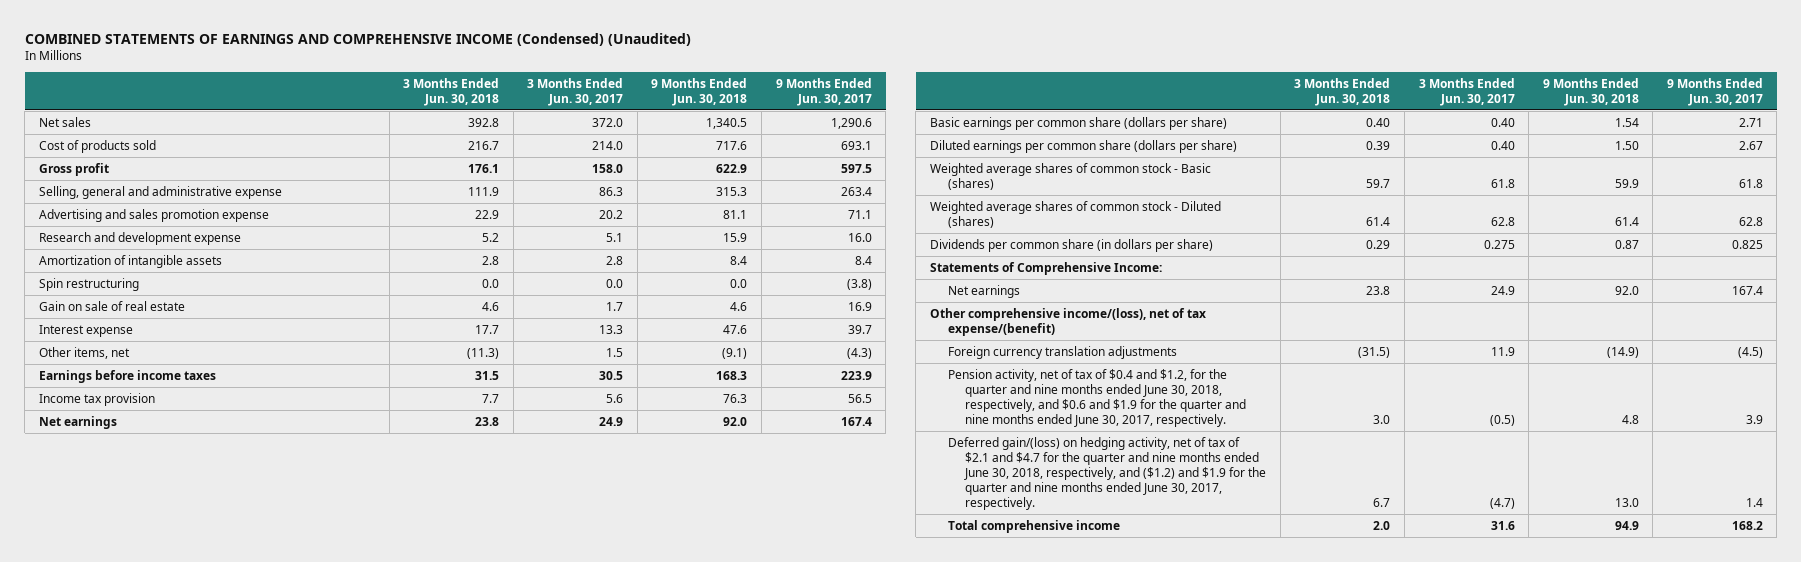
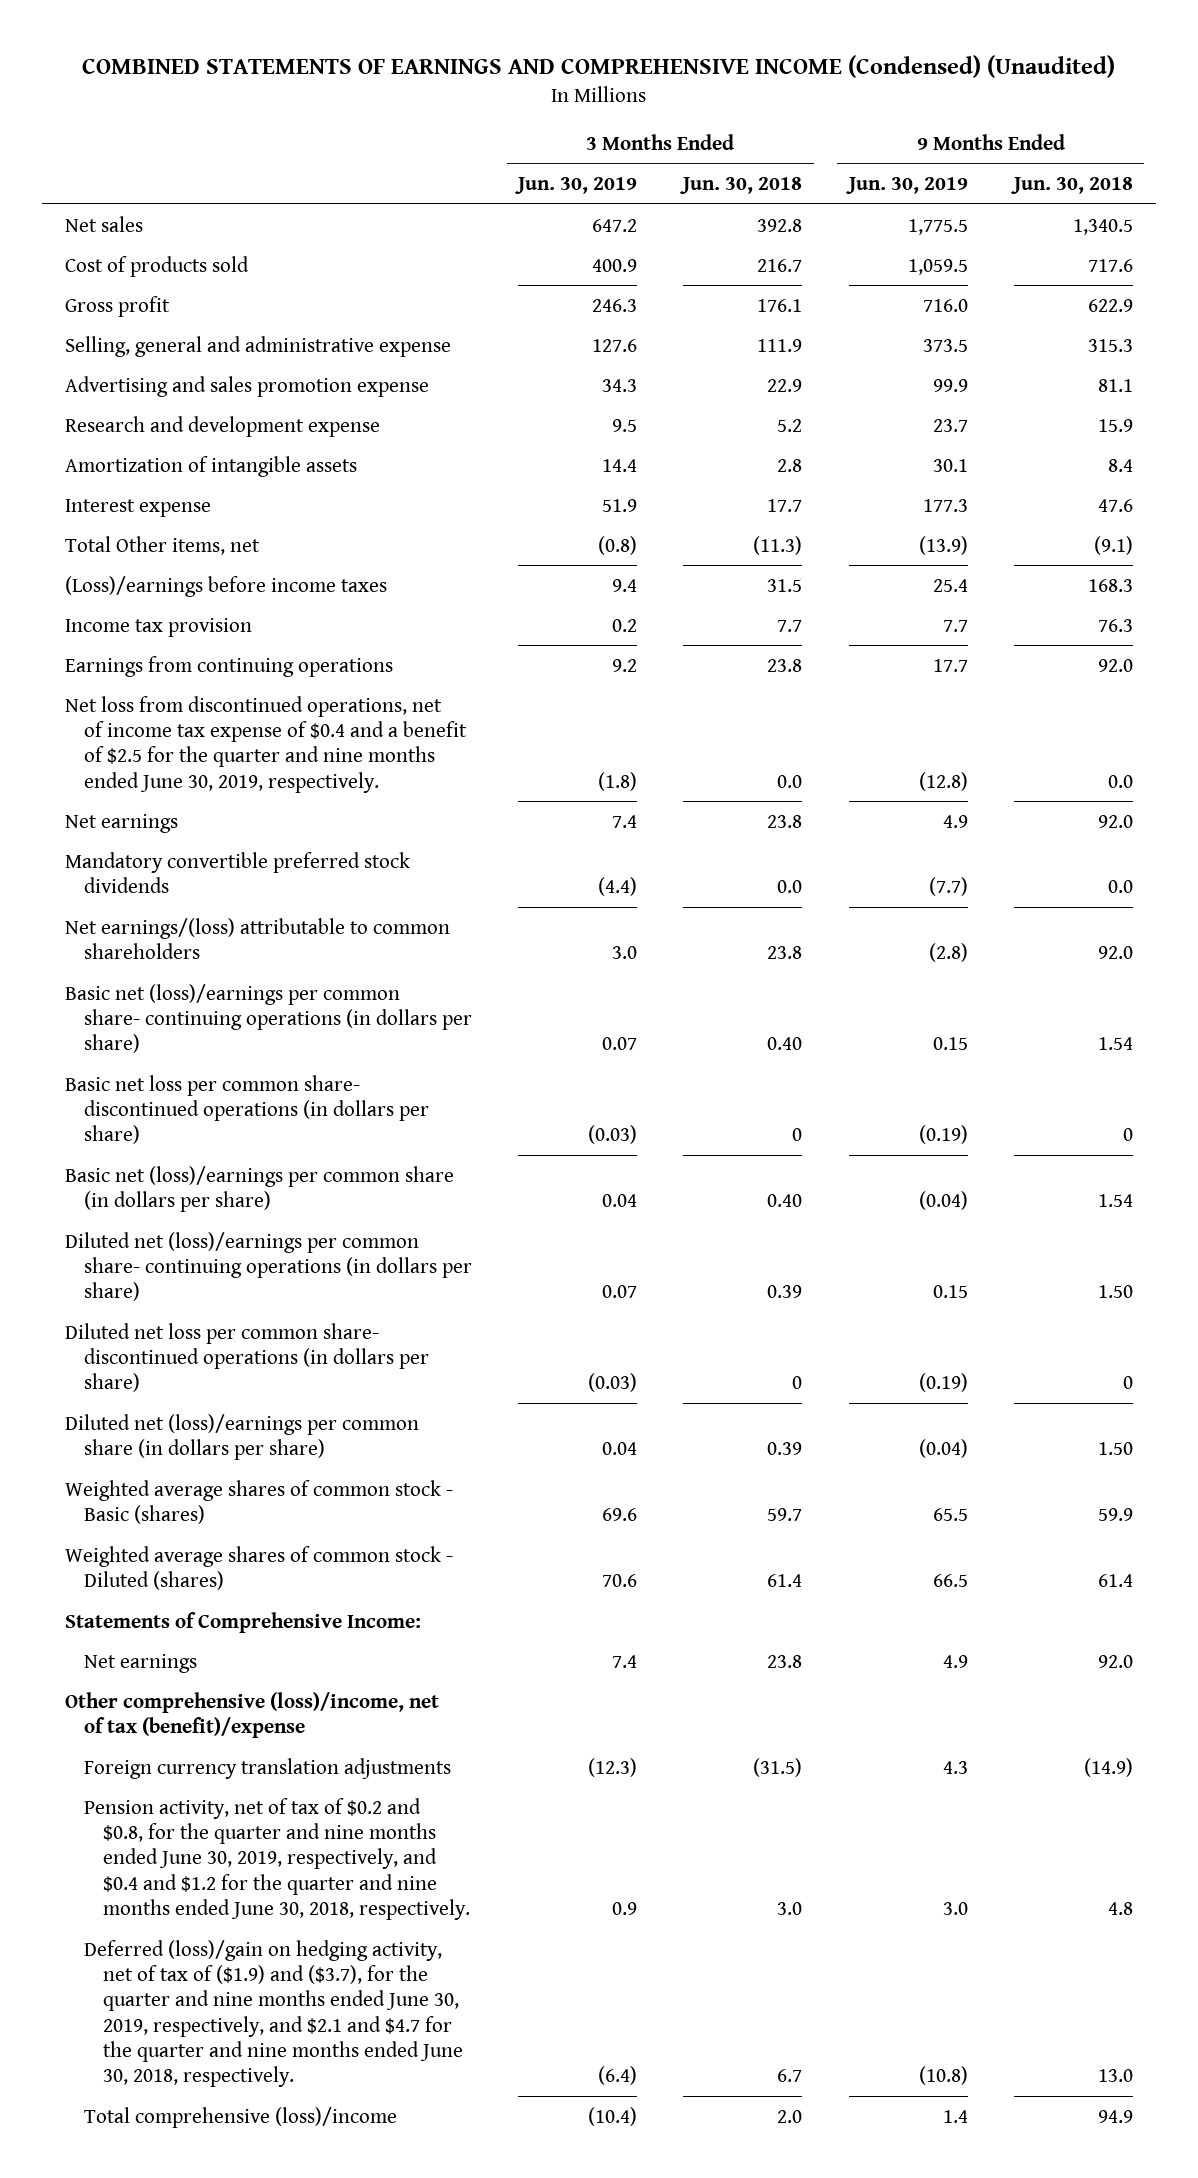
[527,77,624,106] 3 Months Ended Jun. 30, 2017 -> none
[775,77,872,106] 9 Months Ended Jun. 30, 2017 -> none
none -> [515,176,638,194] Jun. 30, 2019
none -> [845,176,968,194] Jun. 30, 2019
[38,277,139,291] Spin restructuring -> none
[38,300,185,311] Gain on sale of real estate -> none
[38,346,130,359] Other items, net -> [65,535,261,555] Total Other items, net
[38,369,216,383] Earnings before income taxes -> [65,575,388,597] (Loss)/earnings before income taxes
none -> [65,655,394,677] Earnings from continuing operations
none -> [65,695,468,793] Net loss from discontinued operations, net of income tax expense of $0.4 and a benefit of $2.5 for the quarter and nine months ended June 30, 2019, respectively.
none -> [65,851,411,893] Mandatory convertible preferred stock dividends
none -> [65,917,451,959] Net earnings/(loss) attributable to common shareholders
none -> [65,983,473,1054] Basic net (loss)/earnings per common share- continuing operations (in dollars per share)
none -> [65,1074,430,1145] Basic net loss per common share- discontinued operations (in dollars per share)
[929,116,1227,130] Basic earnings per common share (dollars per share) -> [65,1165,455,1212] Basic net (loss)/earnings per common share (in dollars per share)
none -> [65,1231,473,1302] Diluted net (loss)/earnings per common share- continuing operations (in dollars per share)
none -> [65,1322,430,1393] Diluted net loss per common share- discontinued operations (in dollars per share)
[929,139,1237,153] Diluted earnings per common share (dollars per share) -> [65,1413,420,1460] Diluted net (loss)/earnings per common share (in dollars per share)
[929,238,1213,252] Dividends per common share (in dollars per share) -> none
[929,307,1206,336] Other comprehensive income/(loss), net of tax expense/(benefit) -> [65,1691,440,1738] Other comprehensive (loss)/income, net of tax (benefit)/expense
[947,368,1247,427] Pension activity, net of tax of $0.4 and $1.2, for the quarter and nine months ended June 30, 2018, respectively, and $0.6 and $1.9 for the quarter and nine months ended June 30, 2017, respectively. -> [84,1797,470,1921] Pension activity, net of tax of $0.2 and $0.8, for the quarter and nine months ended June 30, 2019, respectively, and $0.4 and $1.2 for the quarter and nine months ended June 30, 2018, respectively.
[947,436,1267,510] Deferred gain/(loss) on hedging activity, net of tax of $2.1 and $4.7 for the quarter and nine months ended June 30, 2018, respectively, and ($1.2) and $1.9 for the quarter and nine months ended June 30, 2017, respectively. -> [84,1939,463,2088] Deferred (loss)/gain on hedging activity, net of tax of ($1.9) and ($3.7), for the quarter and nine months ended June 30, 2019, respectively, and $2.1 and $4.7 for the quarter and nine months ended June 30, 2018, respectively.
[947,519,1120,533] Total comprehensive income -> [84,2106,398,2128] Total comprehensive (loss)/income

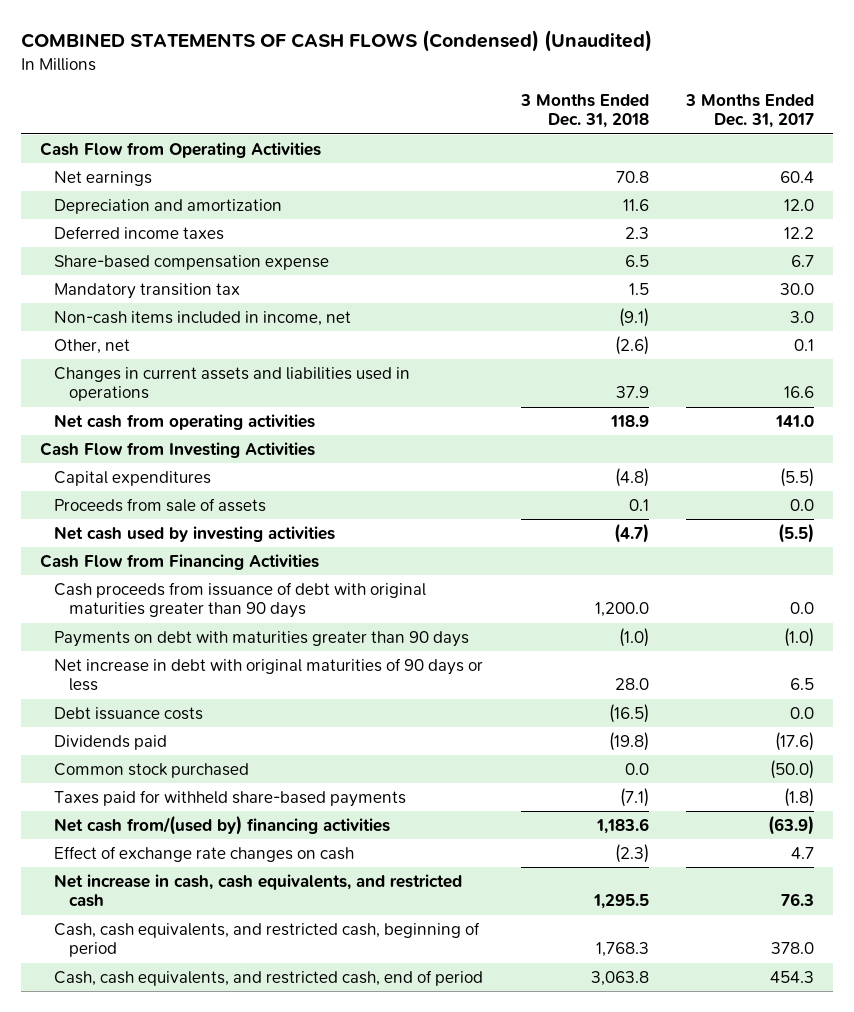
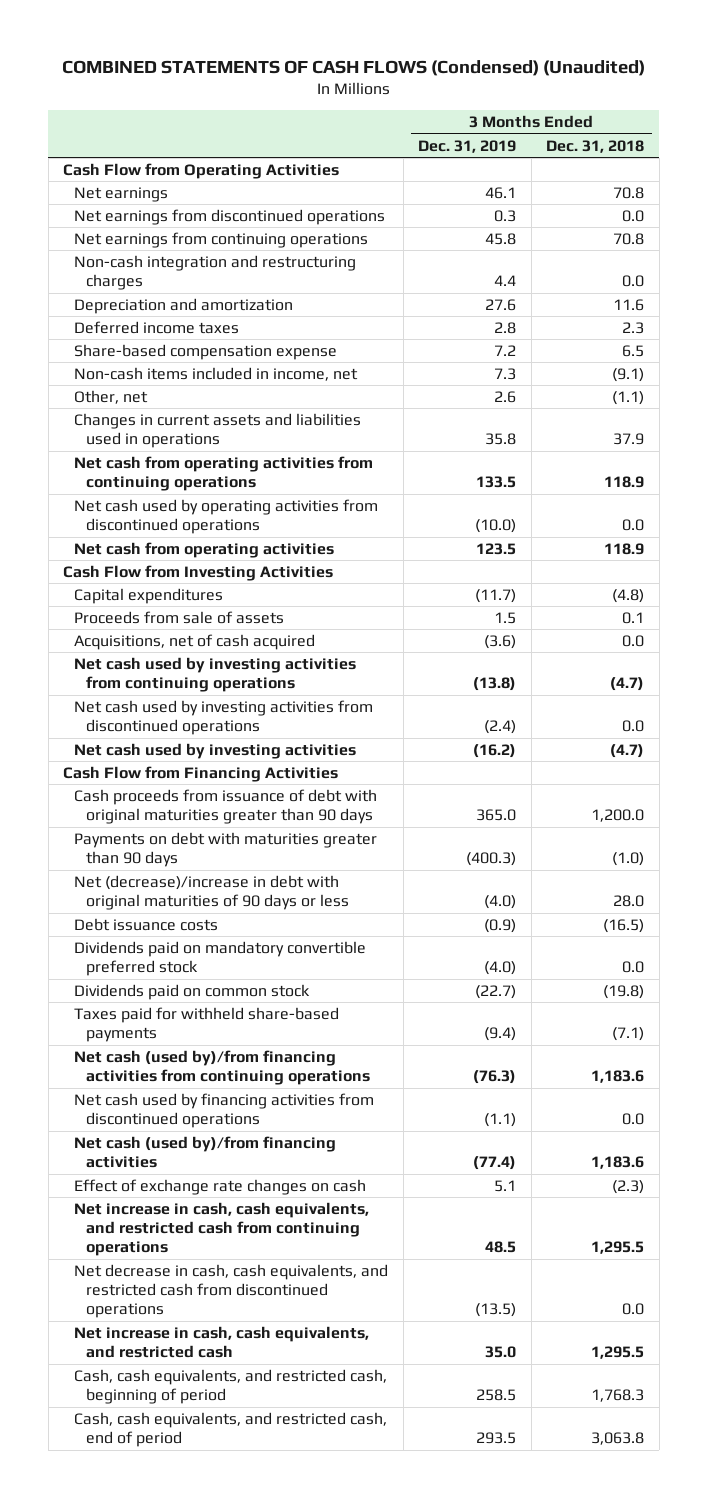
[685,94,815,129] 3 Months Ended Dec. 31, 2017 -> none
none -> [418,139,517,153] Dec. 31, 2019
none -> [74,208,386,225] Net earnings from discontinued operations
none -> [74,231,369,248] Net earnings from continuing operations
none -> [74,254,357,291] Non-cash integration and restructuring charges
[54,282,241,299] Mandatory transition tax -> none
[614,335,649,355] (2.6) -> [612,390,645,405] (1.1)
none -> [74,455,374,492] Net cash from operating activities from continuing operations
none -> [74,498,379,535] Net cash used by operating activities from discontinued operations
none -> [74,633,316,650] Acquisitions, net of cash acquired
none -> [74,656,357,693] Net cash used by investing activities from continuing operations
none -> [74,699,374,736] Net cash used by investing activities from discontinued operations
[54,657,484,692] Net increase in debt with original maturities of 90 days or less -> [74,874,349,911] Net (decrease)/increase in debt with original maturities of 90 days or less
[54,762,250,778] Common stock purchased -> none
none -> [74,940,367,977] Dividends paid on mandatory convertible preferred stock
[54,734,168,750] Dividends paid -> [74,983,311,1000] Dividends paid on common stock
none -> [74,1049,370,1086] Net cash (used by)/from financing activities from continuing operations
none -> [74,1092,375,1129] Net cash used by financing activities from discontinued operations
[54,814,391,835] Net cash from/(used by) financing activities -> [74,1135,337,1169] Net cash (used by)/from financing activities
none -> [74,1201,370,1257] Net increase in cash, cash equivalents, and restricted cash from continuing operations
none -> [74,1263,389,1319] Net decrease in cash, cash equivalents, and restricted cash from discontinued operations

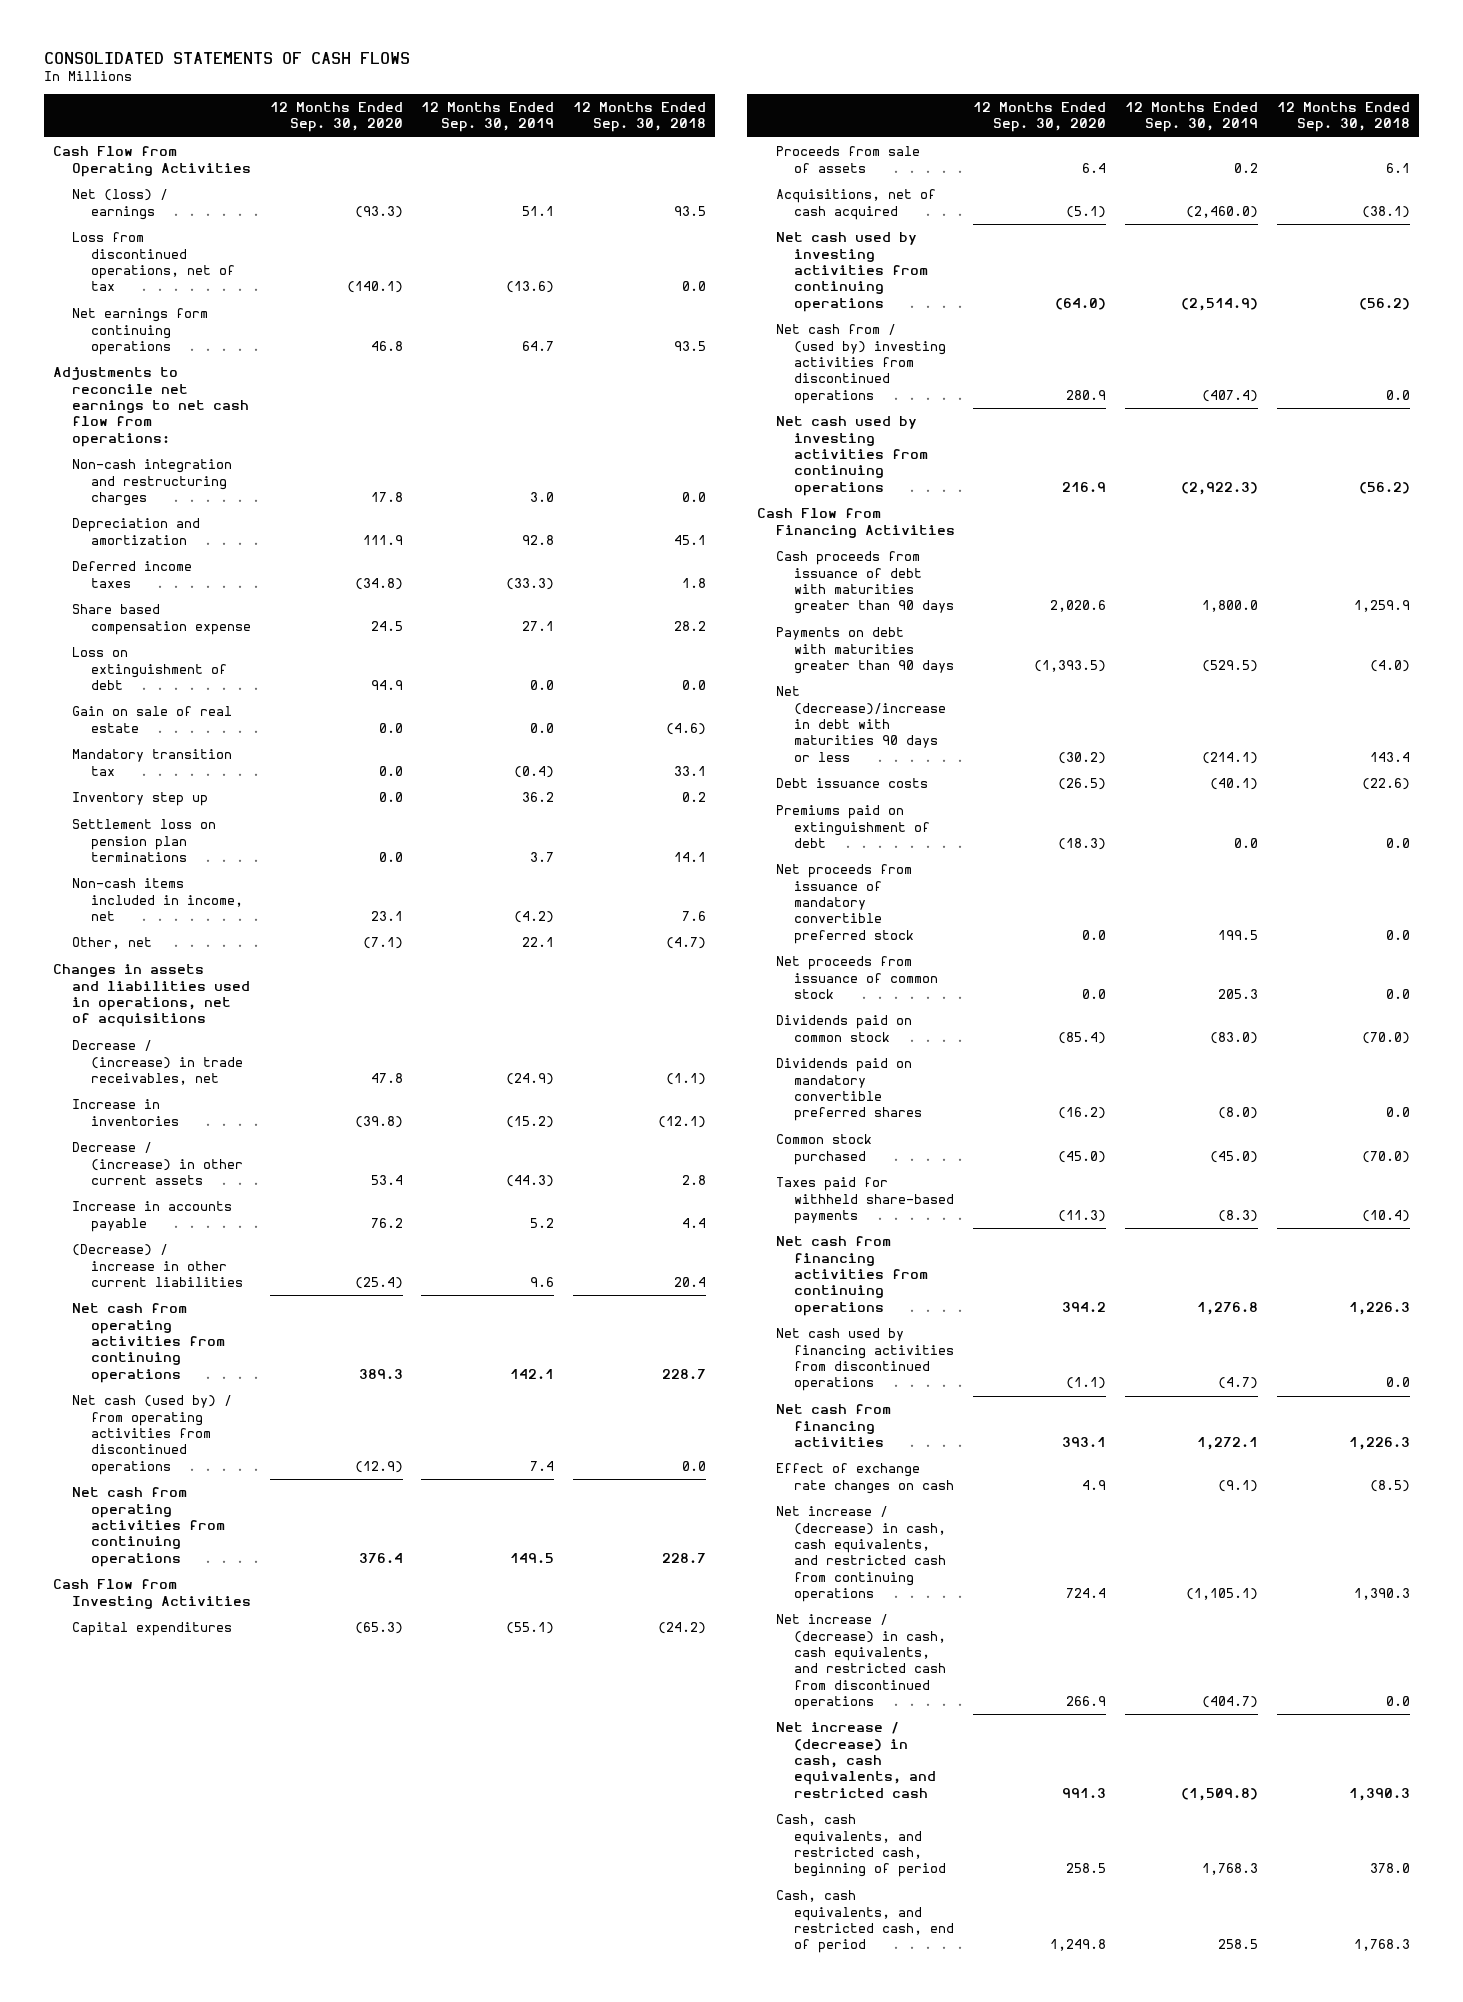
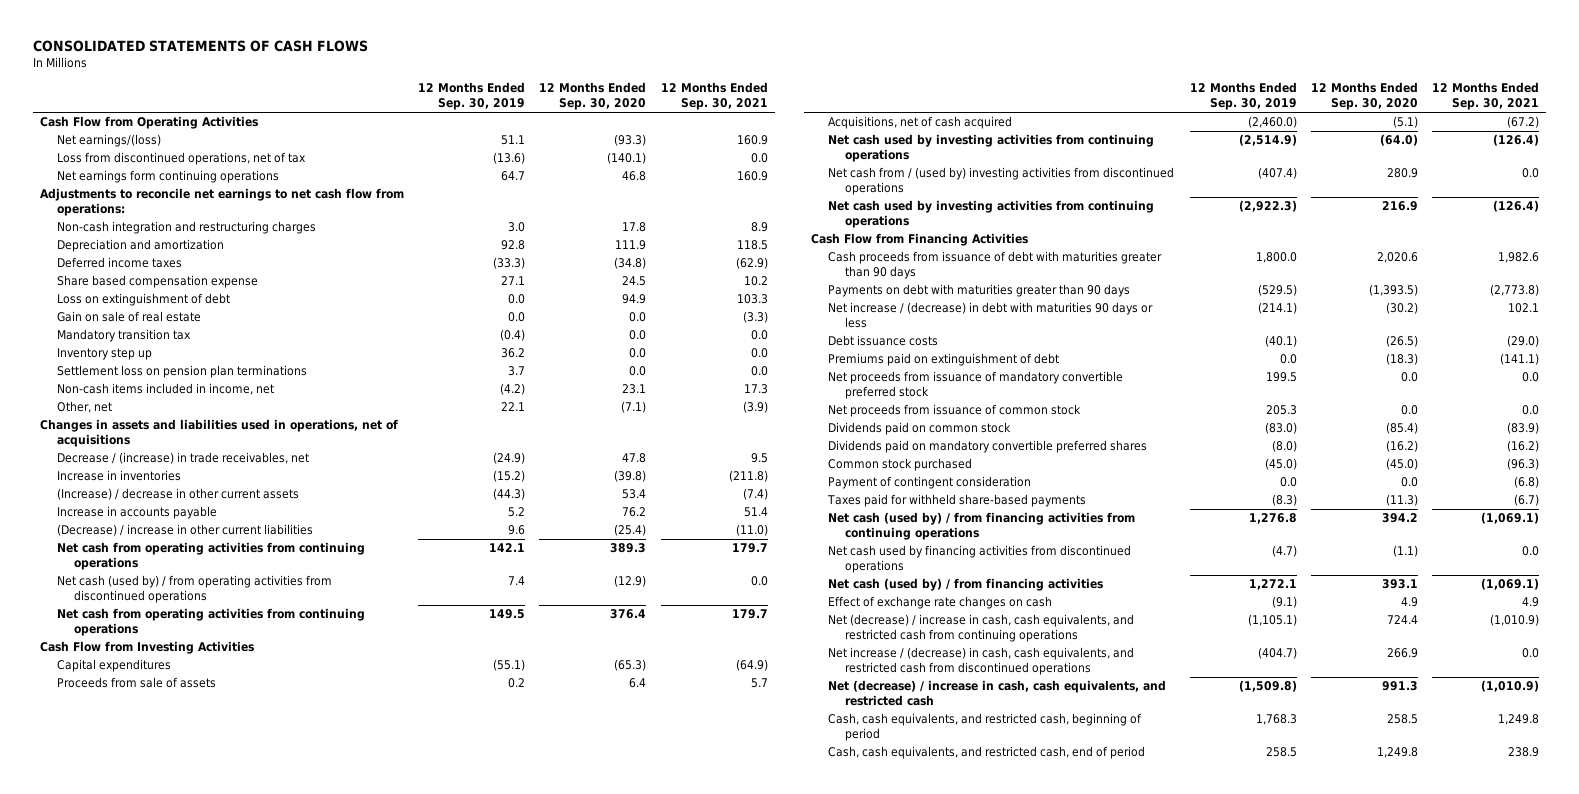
[572,102,706,133] 12 Months Ended Sep. 30, 2018 -> none
none -> [660,82,768,111] 12 Months Ended Sep. 30, 2021
[71,189,168,220] Net (loss) / earnings -> [56,134,161,148] Net earnings/(loss)
[71,1142,243,1185] Decrease / (increase) in other current assets -> [56,488,299,501] (Increase) / decrease in other current assets
[775,686,947,762] Net (decrease)/increase in debt with maturities 90 days or less -> [828,302,1154,329] Net increase / (decrease) in debt with maturities 90 days or less
none -> [828,476,1032,490] Payment of contingent consideration
[775,1236,929,1316] Net cash from financing activities from continuing operations -> [828,512,1136,541] Net cash (used by) / from financing activities from continuing operations
[775,1404,891,1447] Net cash from financing activities -> [828,578,1104,592] Net cash (used by) / from financing activities
[775,1506,947,1603] Net increase / (decrease) in cash, cash equivalents, and restricted cash from continuing operations -> [828,614,1135,643] Net (decrease) / increase in cash, cash equivalents, and restricted cash from continuing operations
[775,1722,937,1798] Net increase / (decrease) in cash, cash equivalents, and restricted cash -> [828,680,1167,707] Net (decrease) / increase in cash, cash equivalents, and restricted cash

